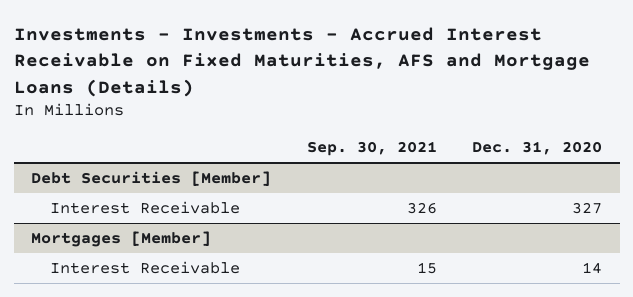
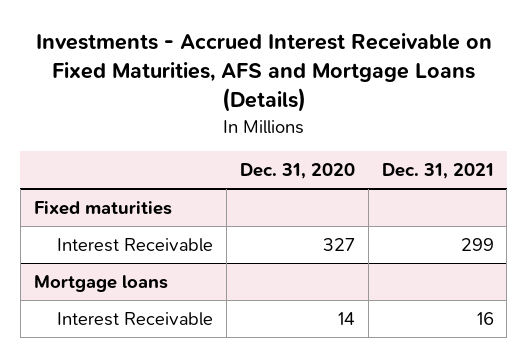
[13,27,590,97] Investments - Investments - Accrued Interest Receivable on Fixed Maturities, AFS and Mortgage Loans (Details) -> [35,33,492,113] Investments - Accrued Interest Receivable on Fixed Maturities, AFS and Mortgage Loans (Details)
[306,141,437,157] Sep. 30, 2021 -> none
none -> [381,163,494,180] Dec. 31, 2021
[31,170,272,186] Debt Securities [Member] -> [33,200,172,215] Fixed maturities
[31,230,212,247] Mortgages [Member] -> [33,274,168,292] Mortgage loans

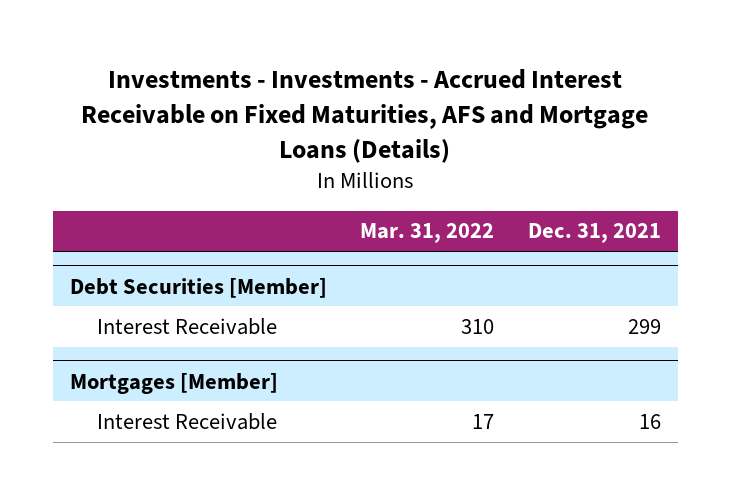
[35,33,492,113] Investments - Accrued Interest Receivable on Fixed Maturities, AFS and Mortgage Loans (Details) -> [81,69,649,163] Investments - Investments - Accrued Interest Receivable on Fixed Maturities, AFS and Mortgage Loans (Details)
[239,163,355,180] Dec. 31, 2020 -> none
none -> [360,223,495,244] Mar. 31, 2022
[33,200,172,215] Fixed maturities -> [69,277,327,298] Debt Securities [Member]
[33,274,168,292] Mortgage loans -> [69,372,278,394] Mortgages [Member]

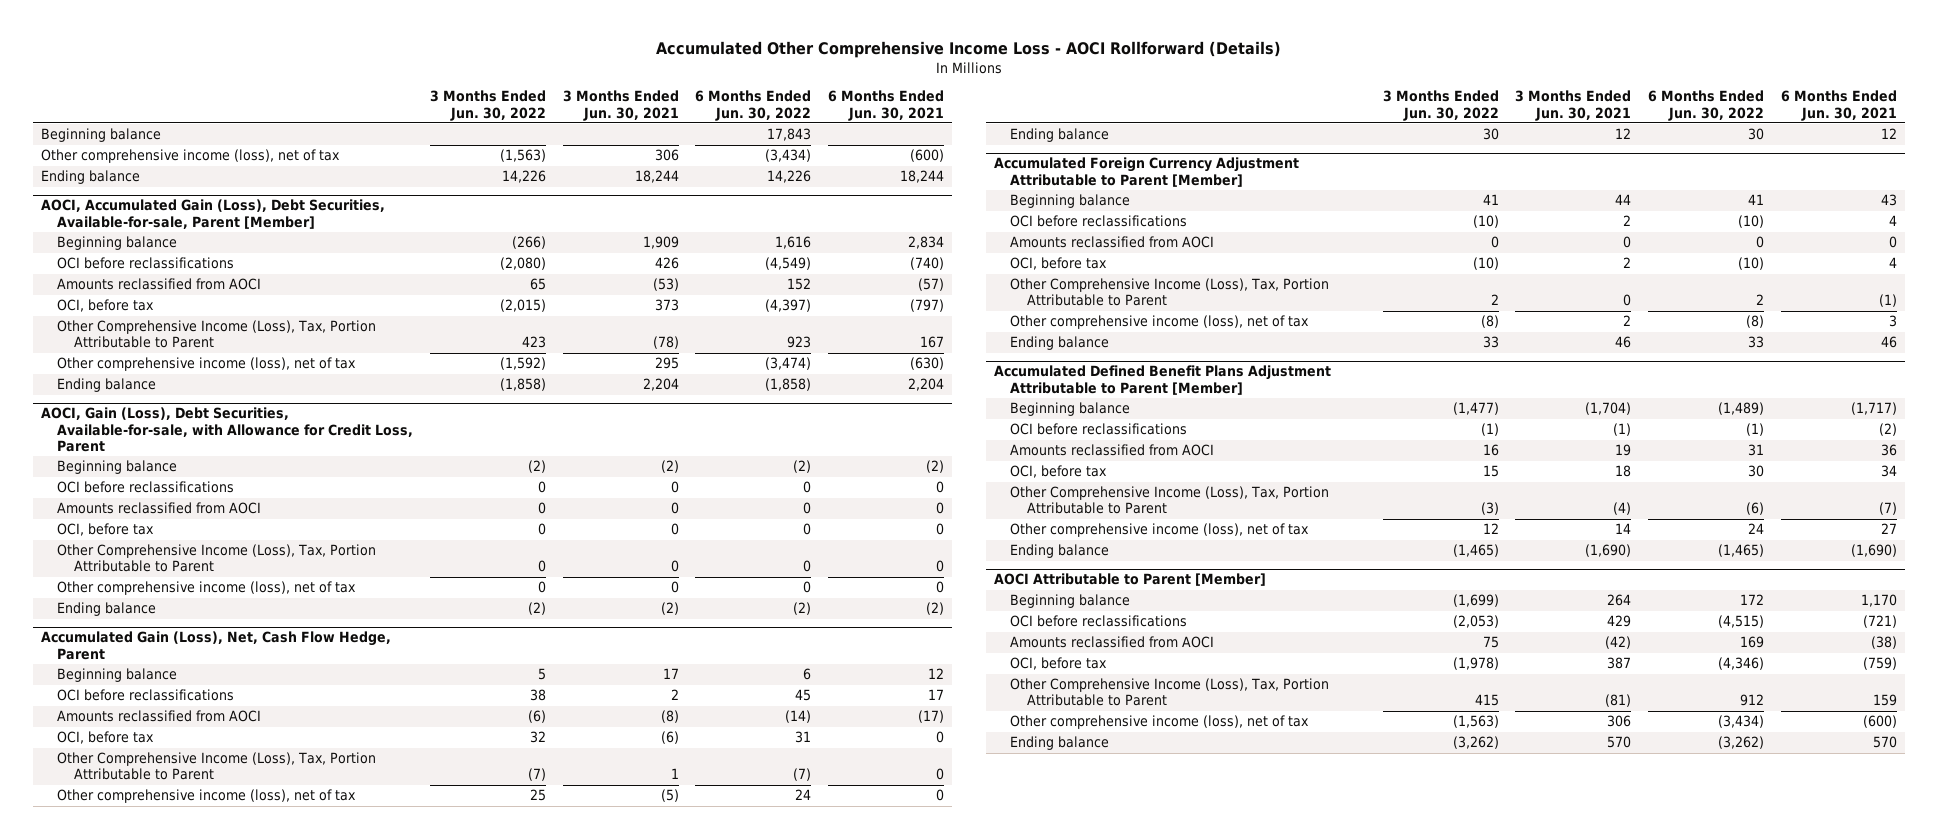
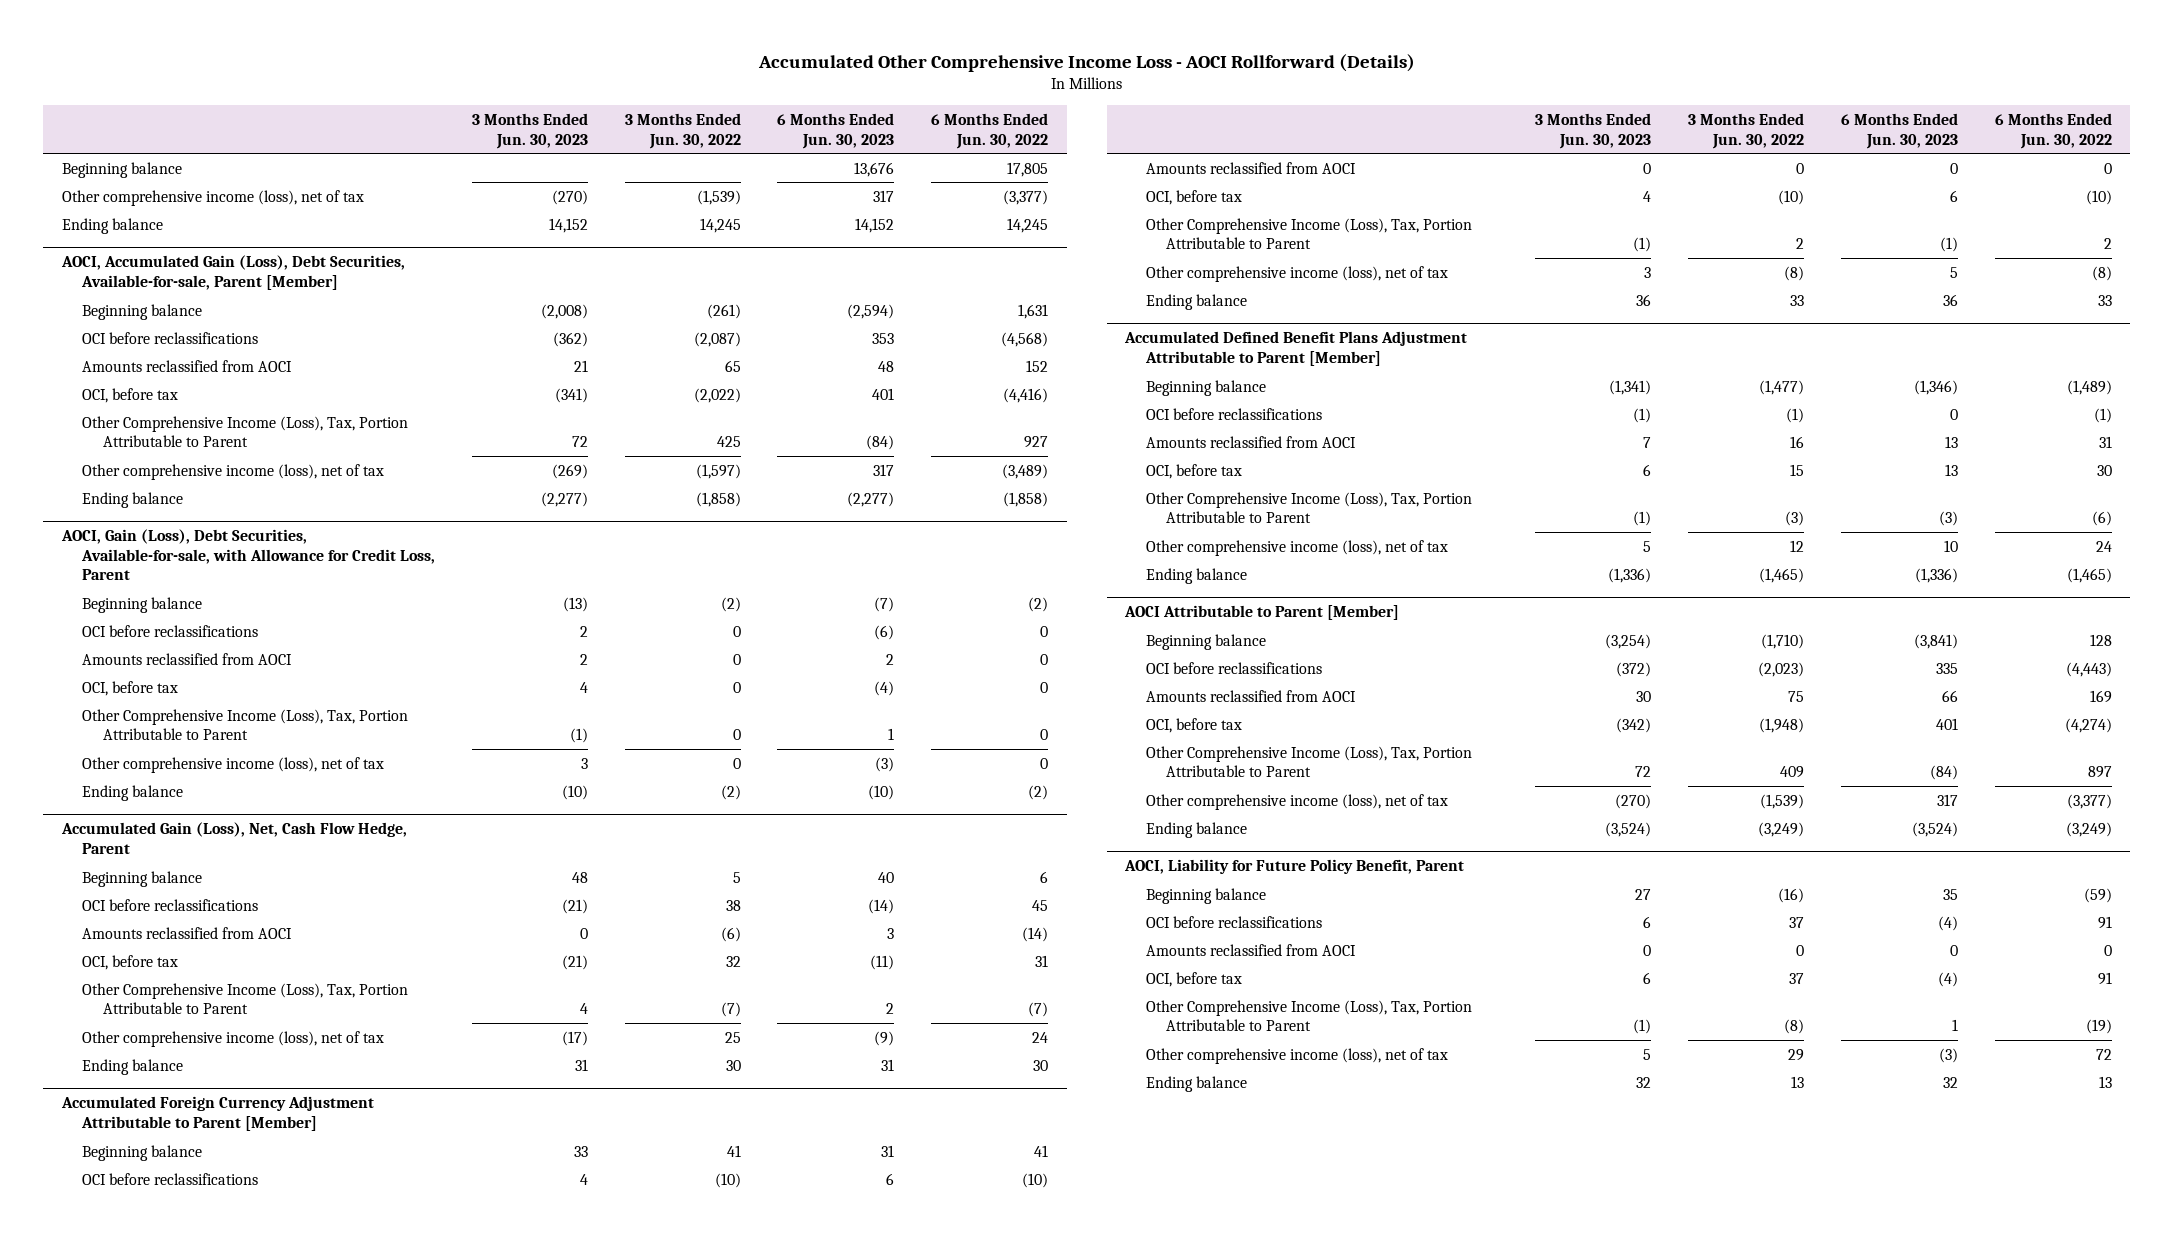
[562,90,679,121] 3 Months Ended Jun. 30, 2021 -> none
[827,90,944,121] 6 Months Ended Jun. 30, 2021 -> none
none -> [471,113,588,149] 3 Months Ended Jun. 30, 2023
none -> [777,113,895,149] 6 Months Ended Jun. 30, 2023
[767,128,812,142] 17,843 -> [1007,161,1049,177] 17,805
[500,149,547,163] (1,563) -> [696,189,741,205] (1,539)
[765,149,812,163] (3,434) -> [1003,189,1049,205] (3,377)
[502,170,547,184] 14,226 -> [699,217,741,233] 14,245
[767,170,812,184] 14,226 -> [1007,217,1049,233] 14,245
[512,236,547,250] (266) -> [706,303,741,319] (261)
[775,236,812,250] 1,616 -> [1018,303,1049,319] 1,631
[500,257,547,271] (2,080) -> [693,331,741,347] (2,087)
[765,257,812,271] (4,549) -> [1001,331,1049,347] (4,568)
[500,299,547,313] (2,015) -> [693,387,741,403] (2,022)
[765,299,812,313] (4,397) -> [1003,387,1049,403] (4,416)
[522,336,547,349] 423 -> [716,436,741,448] 425
[787,336,812,349] 923 -> [1024,436,1049,449] 927
[500,357,547,371] (1,592) -> [695,463,741,479] (1,597)
[765,357,812,371] (3,474) -> [1002,463,1049,479] (3,489)
[1452,594,1499,608] (1,699) -> [1761,633,1805,649] (1,710)
[1740,594,1765,606] 172 -> [2089,633,2112,646] 128
[1452,615,1499,629] (2,053) -> [1758,661,1805,677] (2,023)
[1718,615,1765,629] (4,515) -> [2065,661,2112,677] (4,443)
[1452,657,1499,671] (1,978) -> [1759,717,1805,733] (1,948)
[1718,657,1765,671] (4,346) -> [2064,717,2112,733] (4,274)
[1474,694,1499,707] 415 -> [1780,766,1805,779] 409
[1740,694,1765,707] 912 -> [2087,766,2112,779] 897
[1452,715,1499,729] (1,563) -> [1760,793,1805,809] (1,539)
[1718,715,1765,729] (3,434) -> [2066,793,2112,809] (3,377)
[1452,736,1499,750] (3,262) -> [1758,821,1805,837] (3,249)
[1718,736,1765,750] (3,262) -> [2065,821,2112,837] (3,249)
none -> [1124,859,1465,875] AOCI, Liability for Future Policy Benefit, Parent
none -> [1145,887,1266,904] Beginning balance
none -> [1145,915,1322,928] OCI before reclassifications
none -> [1145,943,1356,956] Amounts reclassified from AOCI
none -> [1145,971,1242,987] OCI, before tax
none -> [1145,999,1472,1032] Other Comprehensive Income (Loss), Tax, Portion Attributable to Parent
none -> [1145,1047,1448,1064] Other comprehensive income (loss), net of tax
none -> [1145,1075,1247,1092] Ending balance

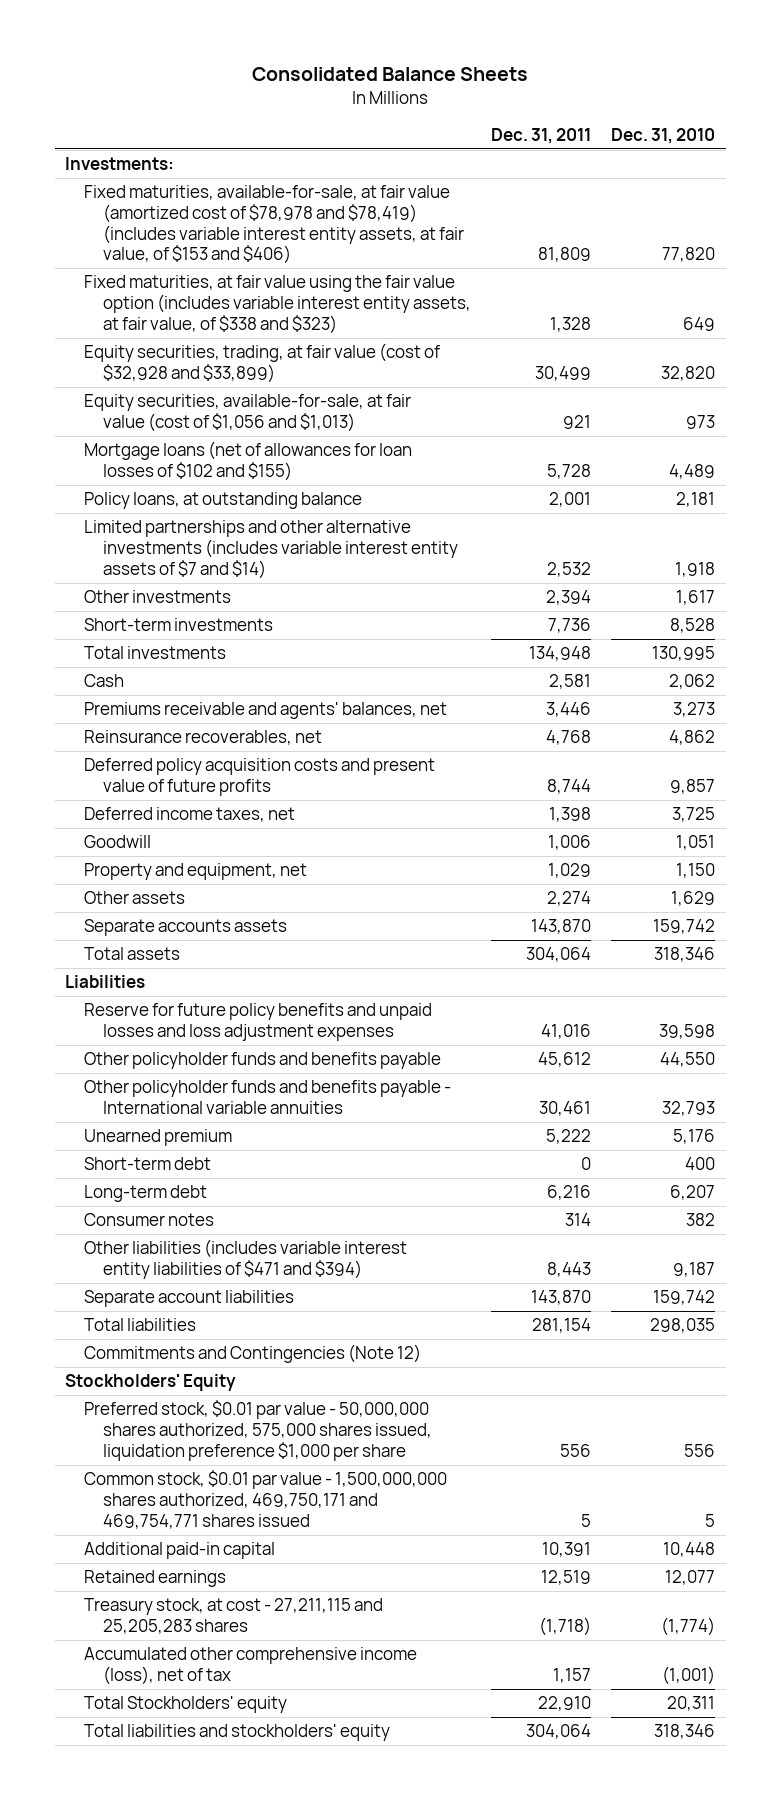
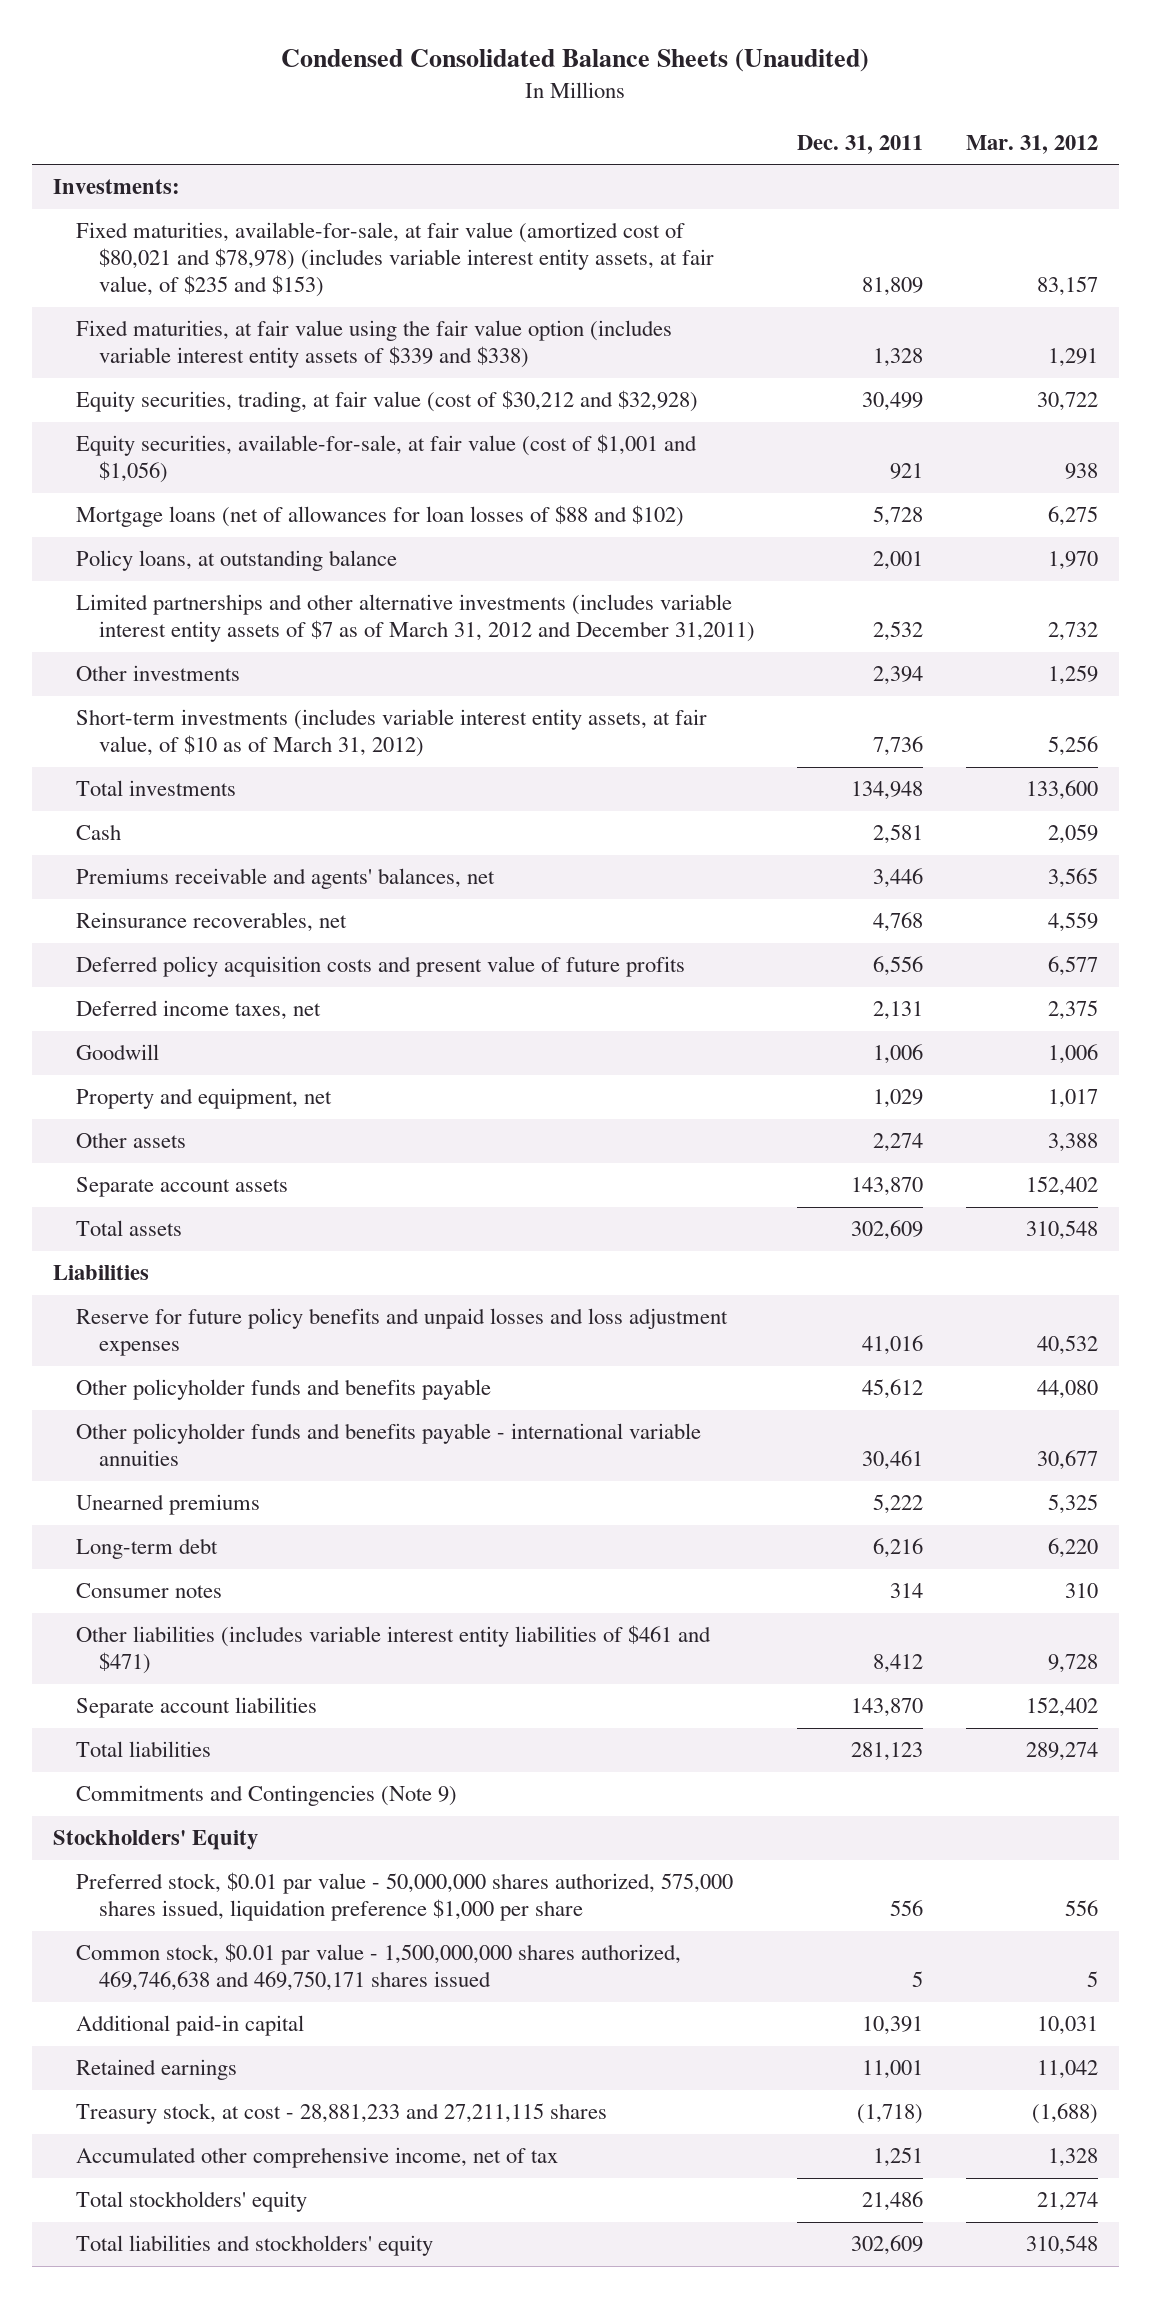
[252,67,529,82] Consolidated Balance Sheets -> [281,49,870,73] Condensed Consolidated Balance Sheets (Unaudited)
[611,127,716,144] Dec. 31, 2010 -> none
none -> [965,134,1098,154] Mar. 31, 2012
[84,185,465,265] Fixed maturities, available-for-sale, at fair value (amortized cost of $78,978 and $78,419) (includes variable interest entity assets, at fair value, of $153 and $406) -> [76,222,715,298] Fixed maturities, available-for-sale, at fair value (amortized cost of $80,021 and $78,978) (includes variable interest entity assets, at fair value, of $235 and $153)
[84,275,472,334] Fixed maturities, at fair value using the fair value option (includes variable interest entity assets, at fair value, of $338 and $323) -> [76,320,673,369] Fixed maturities, at fair value using the fair value option (includes variable interest entity assets of $339 and $338)
[84,343,441,383] Equity securities, trading, at fair value (cost of $32,928 and $33,899) -> [76,390,699,413] Equity securities, trading, at fair value (cost of $30,212 and $32,928)
[84,394,412,432] Equity securities, available-for-sale, at fair value (cost of $1,056 and $1,013) -> [76,434,698,484] Equity securities, available-for-sale, at fair value (cost of $1,001 and $1,056)
[84,441,413,481] Mortgage loans (net of allowances for loan losses of $102 and $155) -> [76,505,685,528] Mortgage loans (net of allowances for loan losses of $88 and $102)
[84,520,459,579] Limited partnerships and other alternative investments (includes variable interest entity assets of $7 and $14) -> [76,594,756,643] Limited partnerships and other alternative investments (includes variable interest entity assets of $7 as of March 31, 2012 and December 31,2011)
[84,618,274,632] Short-term investments -> [76,709,708,758] Short-term investments (includes variable interest entity assets, at fair value, of $10 as of March 31, 2012)
[547,778,592,794] 8,744 -> [873,956,924,977] 6,556
[549,807,592,823] 1,398 -> [873,1001,924,1021] 2,131
[84,919,288,937] Separate accounts assets -> [76,1177,289,1198] Separate account assets
[526,947,592,963] 304,064 -> [851,1220,924,1241] 302,609
[84,1157,212,1171] Short-term debt -> none
[84,1080,452,1114] Other policyholder funds and benefits payable - International variable annuities -> [76,1423,702,1467] Other policyholder funds and benefits payable - international variable annuities
[84,1129,233,1147] Unearned premium -> [76,1494,261,1516] Unearned premiums
[84,1239,408,1279] Other liabilities (includes variable interest entity liabilities of $471 and $394) -> [76,1625,712,1675] Other liabilities (includes variable interest entity liabilities of $461 and $471)
[547,1261,592,1277] 8,443 -> [873,1654,924,1674] 8,412
[532,1318,592,1334] 281,154 -> [851,1742,924,1762] 281,123
[84,1344,422,1364] Commitments and Contingencies (Note 12) -> [76,1785,458,1807] Commitments and Contingencies (Note 9)
[84,1470,448,1529] Common stock, $0.01 par value - 1,500,000,000 shares authorized, 469,750,171 and 469,754,771 shares issued -> [76,1943,682,1992] Common stock, $0.01 par value - 1,500,000,000 shares authorized, 469,746,638 and 469,750,171 shares issued
[541,1570,592,1586] 12,519 -> [862,2060,924,2080] 11,001
[84,1598,384,1634] Treasury stock, at cost - 27,211,115 and 25,205,283 shares -> [76,2103,608,2125] Treasury stock, at cost - 28,881,233 and 27,211,115 shares
[84,1647,418,1685] Accumulated other comprehensive income (loss), net of tax -> [76,2147,559,2169] Accumulated other comprehensive income, net of tax
[553,1667,592,1683] 1,157 -> [873,2147,924,2168] 1,251
[84,1696,288,1714] Total Stockholders' equity -> [76,2191,308,2213] Total stockholders' equity
[538,1696,592,1712] 22,910 -> [862,2191,924,2212] 21,486
[526,1724,592,1740] 304,064 -> [851,2235,924,2256] 302,609

